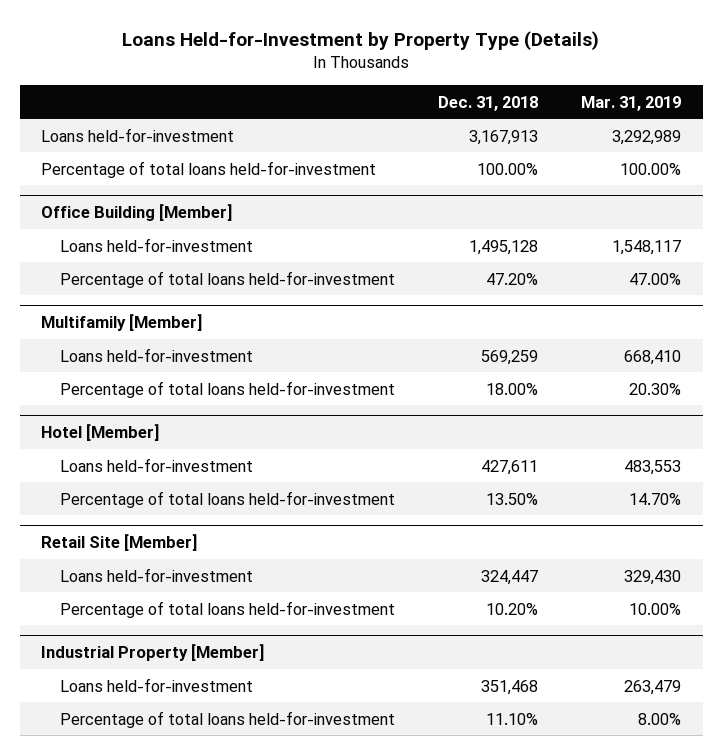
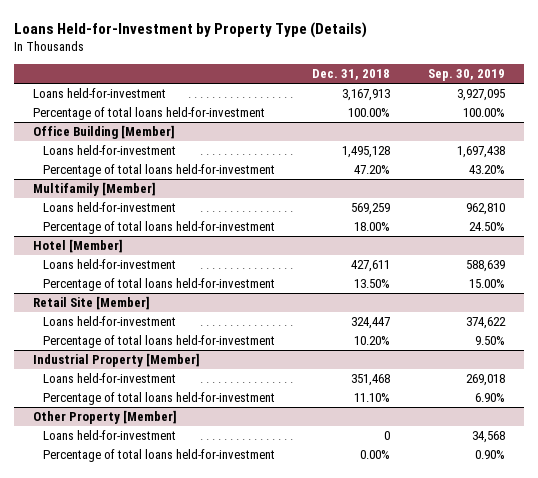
[581,95,682,111] Mar. 31, 2019 -> none
none -> [428,69,506,82] Sep. 30, 2019
none -> [32,410,177,425] Other Property [Member]
none -> [42,430,176,441] Loans held-for-investment
none -> [42,449,275,463] Percentage of total loans held-for-investment

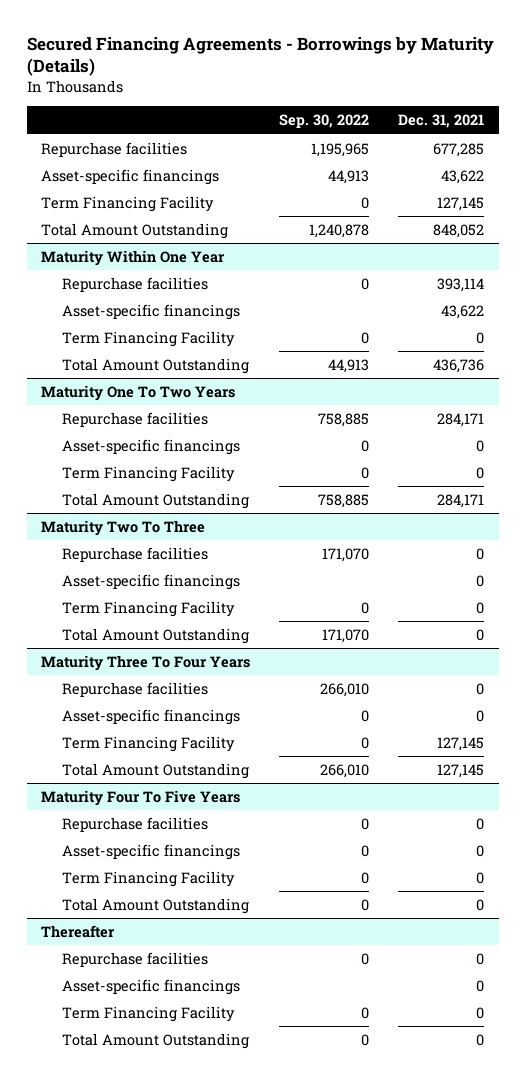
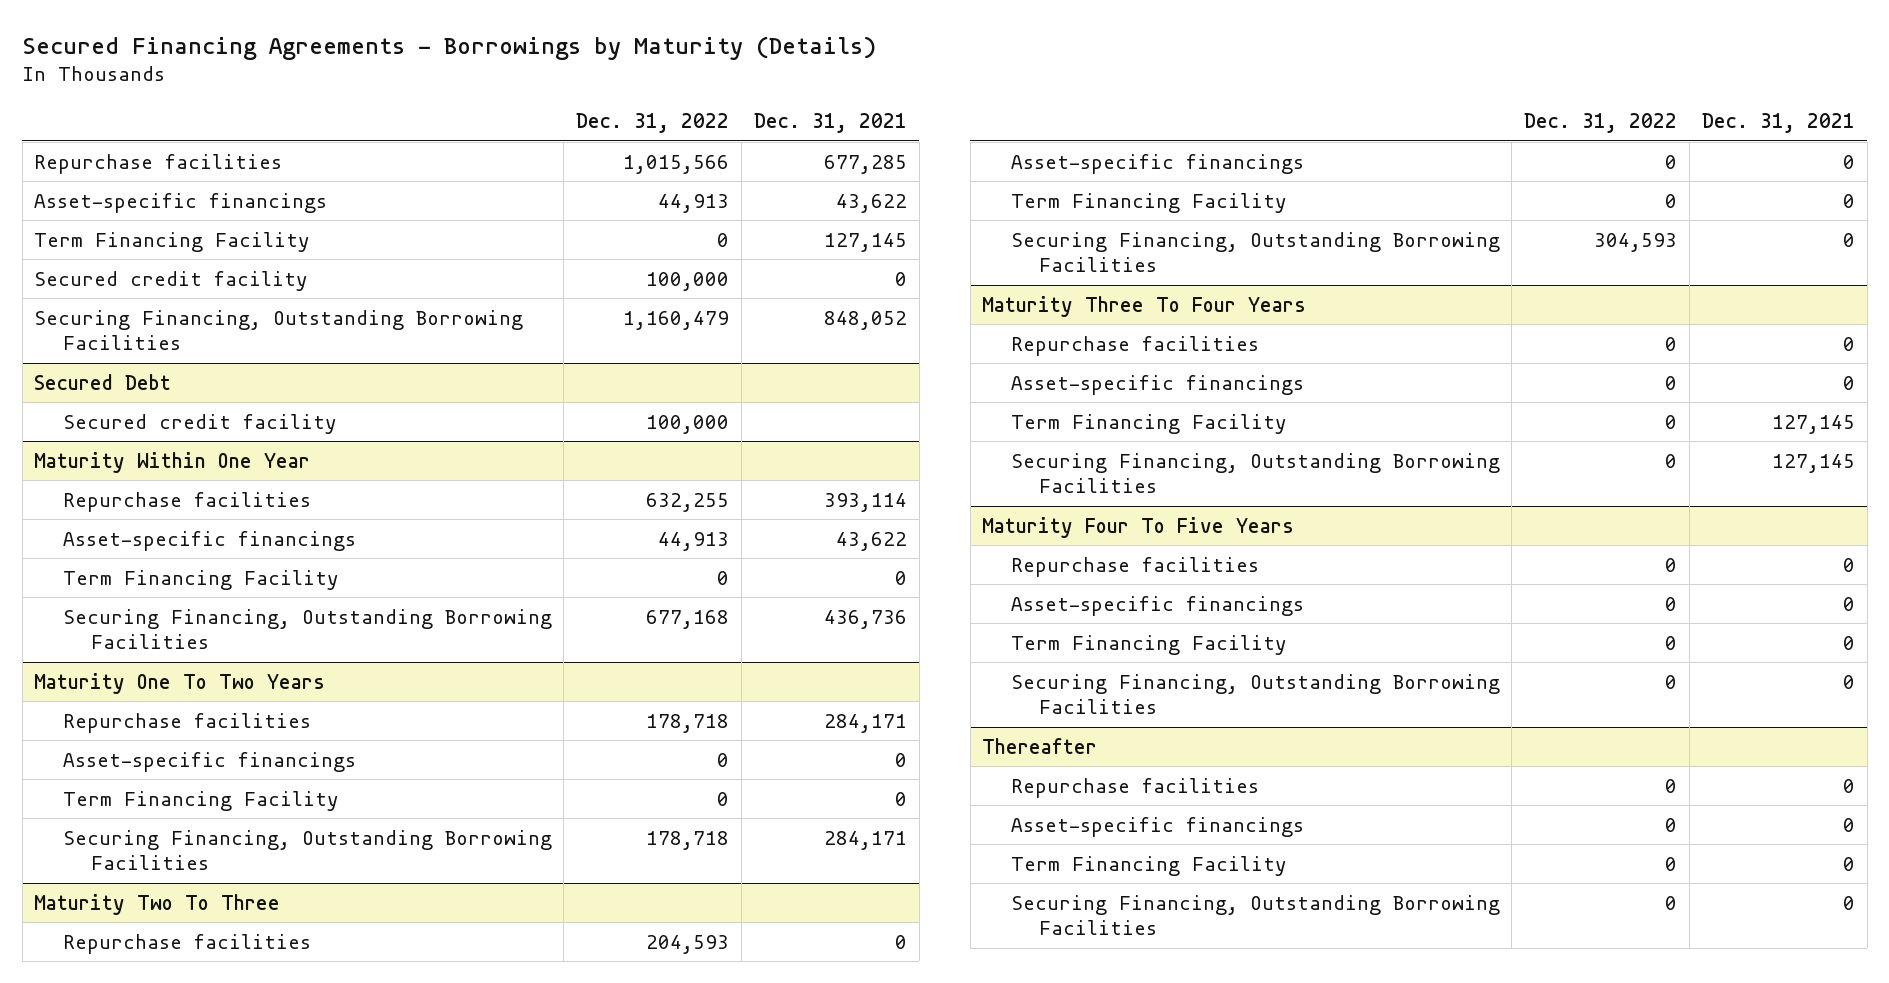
[279,114,370,129] Sep. 30, 2022 -> none
none -> [576,113,730,134] Dec. 31, 2022
none -> [34,270,309,291] Secured credit facility
[41,222,229,239] Total Amount Outstanding -> [34,309,524,351] Securing Financing, Outstanding Borrowing Facilities
none -> [34,373,172,390] Secured Debt
none -> [62,413,337,434] Secured credit facility
[62,357,250,374] Total Amount Outstanding -> [62,608,552,650] Securing Financing, Outstanding Borrowing Facilities
[62,492,250,509] Total Amount Outstanding -> [62,829,552,871] Securing Financing, Outstanding Borrowing Facilities
[62,627,250,644] Total Amount Outstanding -> none
none -> [1010,231,1500,273] Securing Financing, Outstanding Borrowing Facilities
[62,762,250,779] Total Amount Outstanding -> [1010,452,1500,494] Securing Financing, Outstanding Borrowing Facilities
[62,897,250,914] Total Amount Outstanding -> none
none -> [1010,673,1500,715] Securing Financing, Outstanding Borrowing Facilities
[62,1032,250,1049] Total Amount Outstanding -> none
none -> [1010,894,1500,936] Securing Financing, Outstanding Borrowing Facilities

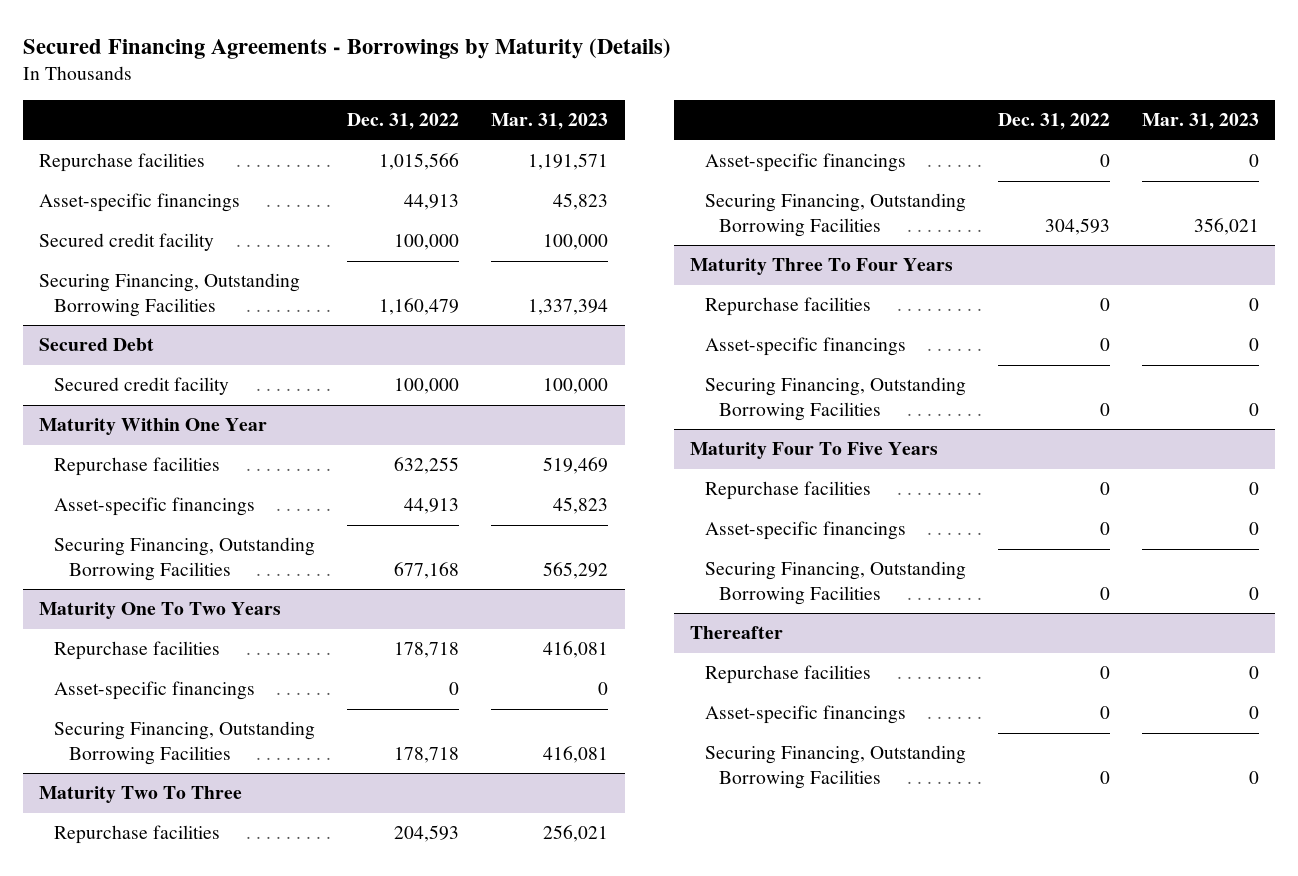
[753,113,907,134] Dec. 31, 2021 -> none
none -> [491,113,609,131] Mar. 31, 2023
[34,231,311,252] Term Financing Facility -> none
[62,569,339,590] Term Financing Facility -> none
[62,790,339,811] Term Financing Facility -> none
[1010,192,1287,213] Term Financing Facility -> none
[1010,413,1287,434] Term Financing Facility -> none
[1010,634,1287,655] Term Financing Facility -> none
[1010,855,1287,876] Term Financing Facility -> none

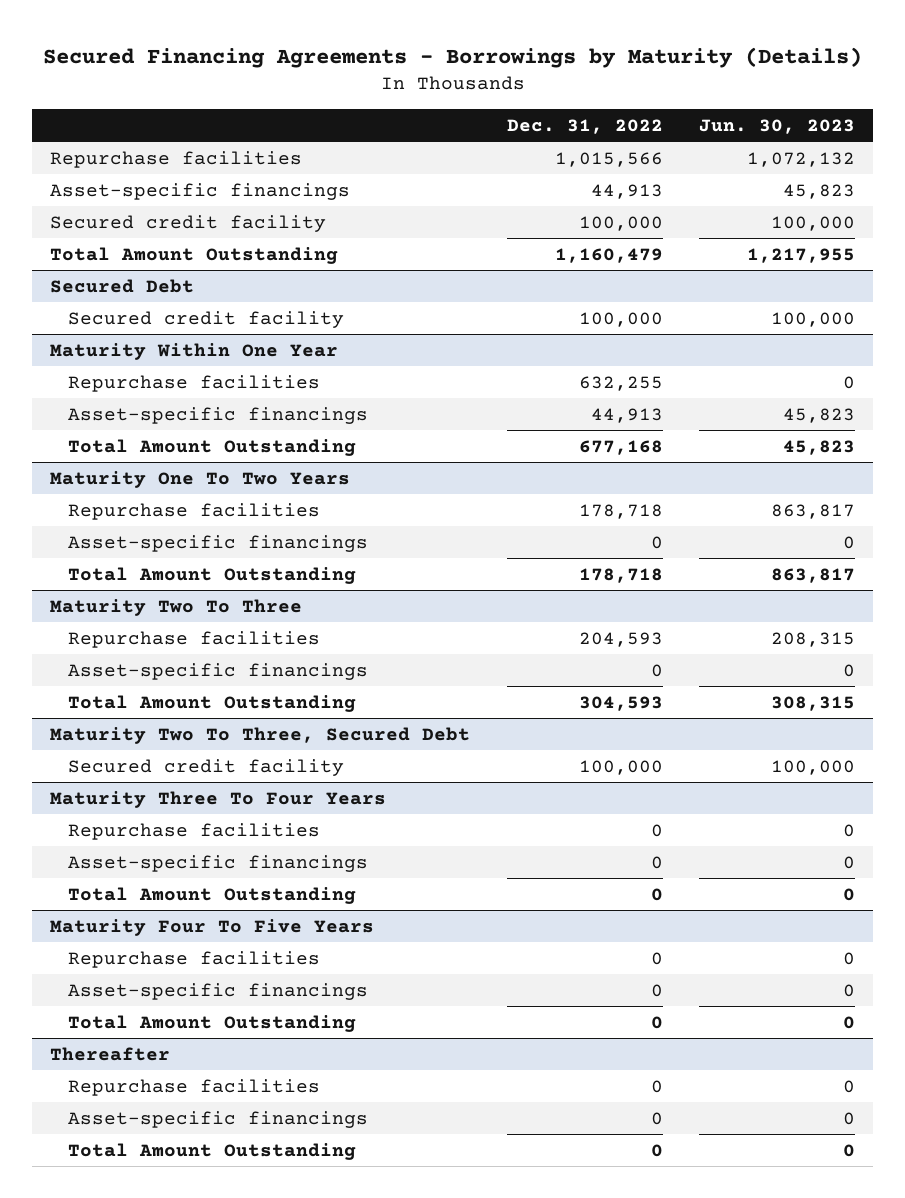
[491,113,609,131] Mar. 31, 2023 -> none
none -> [699,118,856,134] Jun. 30, 2023
[39,273,301,317] Securing Financing, Outstanding Borrowing Facilities -> [50,246,339,264] Total Amount Outstanding
[53,537,315,581] Securing Financing, Outstanding Borrowing Facilities -> [68,438,357,456] Total Amount Outstanding
[53,721,315,765] Securing Financing, Outstanding Borrowing Facilities -> [68,566,357,584] Total Amount Outstanding
[704,193,966,237] Securing Financing, Outstanding Borrowing Facilities -> [68,694,357,712] Total Amount Outstanding
none -> [50,726,471,744] Maturity Two To Three, Secured Debt
none -> [68,758,345,776] Secured credit facility
[704,377,966,421] Securing Financing, Outstanding Borrowing Facilities -> [68,886,357,904] Total Amount Outstanding
[704,561,966,605] Securing Financing, Outstanding Borrowing Facilities -> [68,1014,357,1032] Total Amount Outstanding
[704,745,966,789] Securing Financing, Outstanding Borrowing Facilities -> [68,1142,357,1160] Total Amount Outstanding

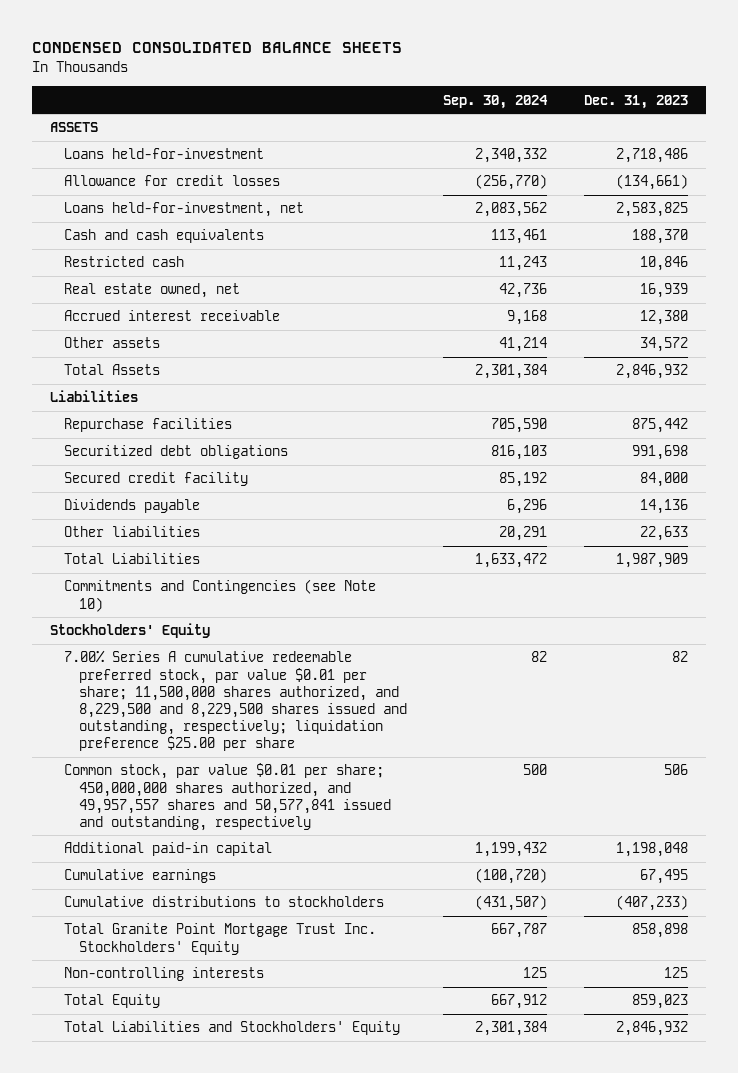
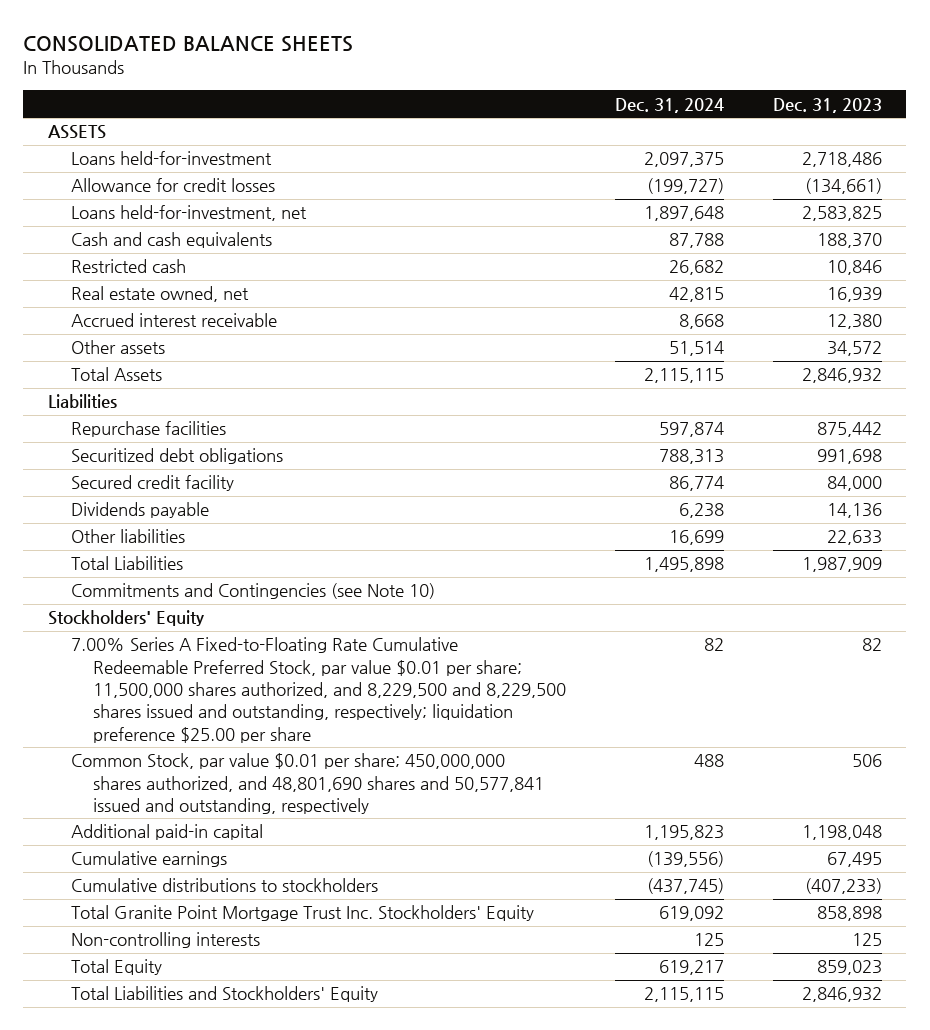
[31,42,402,54] CONDENSED CONSOLIDATED BALANCE SHEETS -> [23,36,354,53] CONSOLIDATED BALANCE SHEETS
[443,94,549,109] Sep. 30, 2024 -> none
none -> [615,97,725,113] Dec. 31, 2024
[64,650,407,751] 7.00% Series A cumulative redeemable preferred stock, par value $0.01 per share; 11,500,000 shares authorized, and 8,229,500 and 8,229,500 shares issued and outstanding, respectively; liquidation preference $25.00 per share -> [70,637,567,743] 7.00% Series A Fixed-to-Floating Rate Cumulative Redeemable Preferred Stock, par value $0.01 per share; 11,500,000 shares authorized, and 8,229,500 and 8,229,500 shares issued and outstanding, respectively; liquidation preference $25.00 per share
[64,763,391,831] Common stock, par value $0.01 per share; 450,000,000 shares authorized, and 49,957,557 shares and 50,577,841 issued and outstanding, respectively -> [70,753,545,814] Common Stock, par value $0.01 per share; 450,000,000 shares authorized, and 48,801,690 shares and 50,577,841 issued and outstanding, respectively

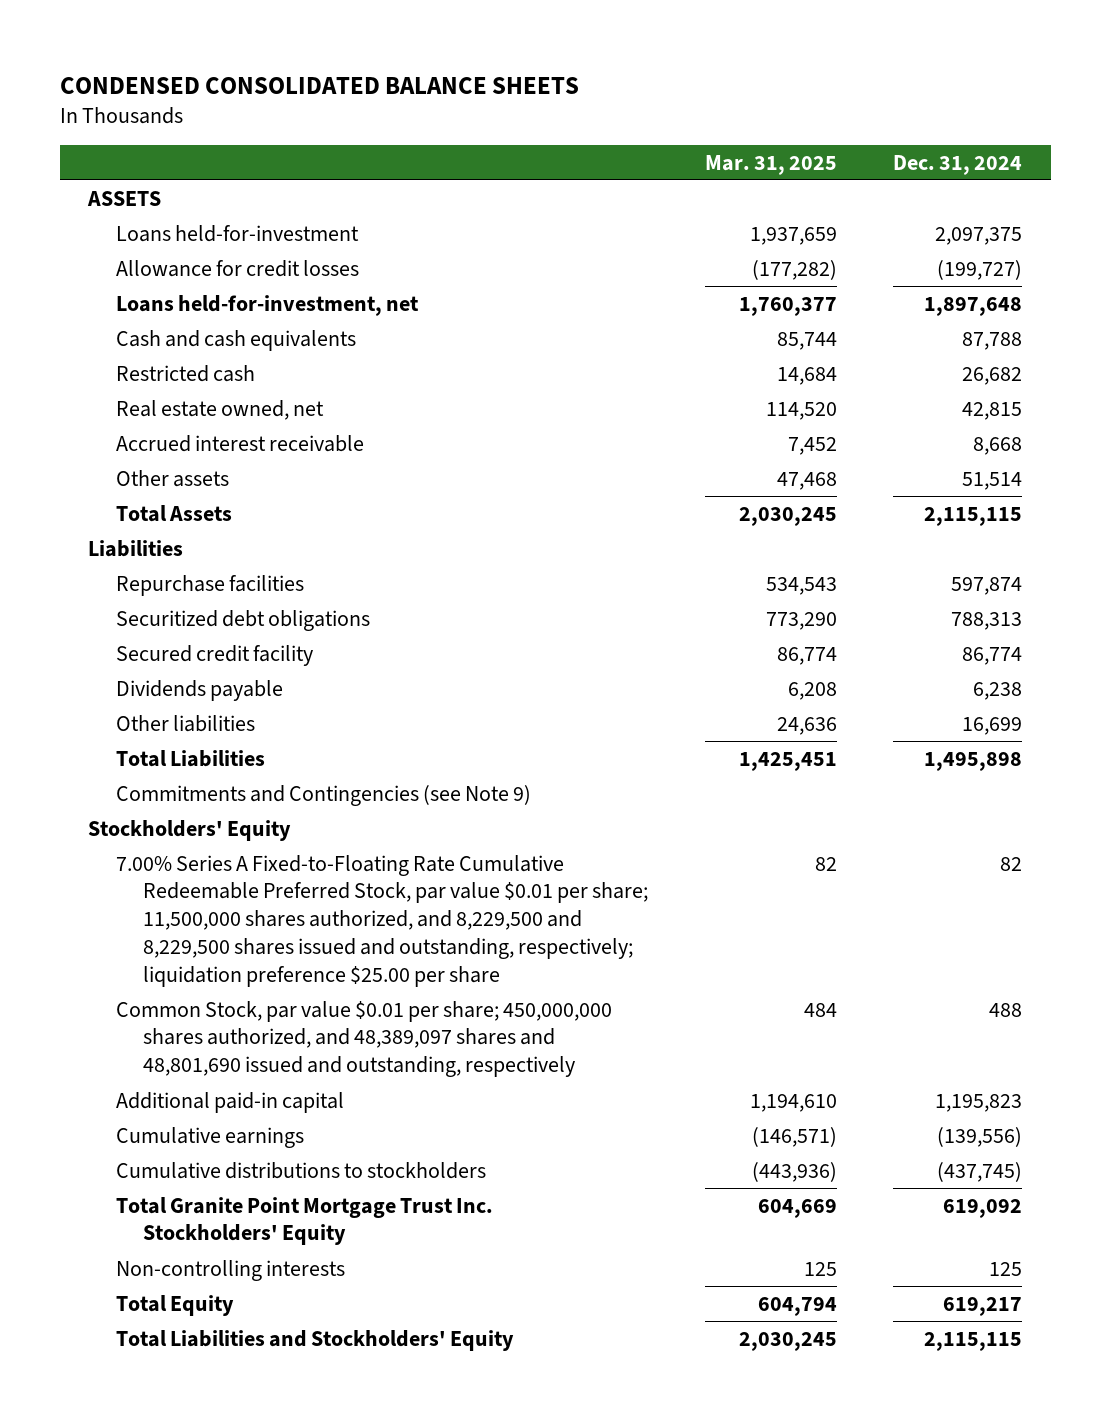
[23,36,354,53] CONSOLIDATED BALANCE SHEETS -> [59,76,579,94] CONDENSED CONSOLIDATED BALANCE SHEETS
[772,97,882,113] Dec. 31, 2023 -> none
none -> [704,154,837,175] Mar. 31, 2025
[70,583,435,600] Commitments and Contingencies (see Note 10) -> [115,784,531,806] Commitments and Contingencies (see Note 9)
[70,753,545,814] Common Stock, par value $0.01 per share; 450,000,000 shares authorized, and 48,801,690 shares and 50,577,841 issued and outstanding, respectively -> [115,1000,612,1078] Common Stock, par value $0.01 per share; 450,000,000 shares authorized, and 48,389,097 shares and 48,801,690 issued and outstanding, respectively

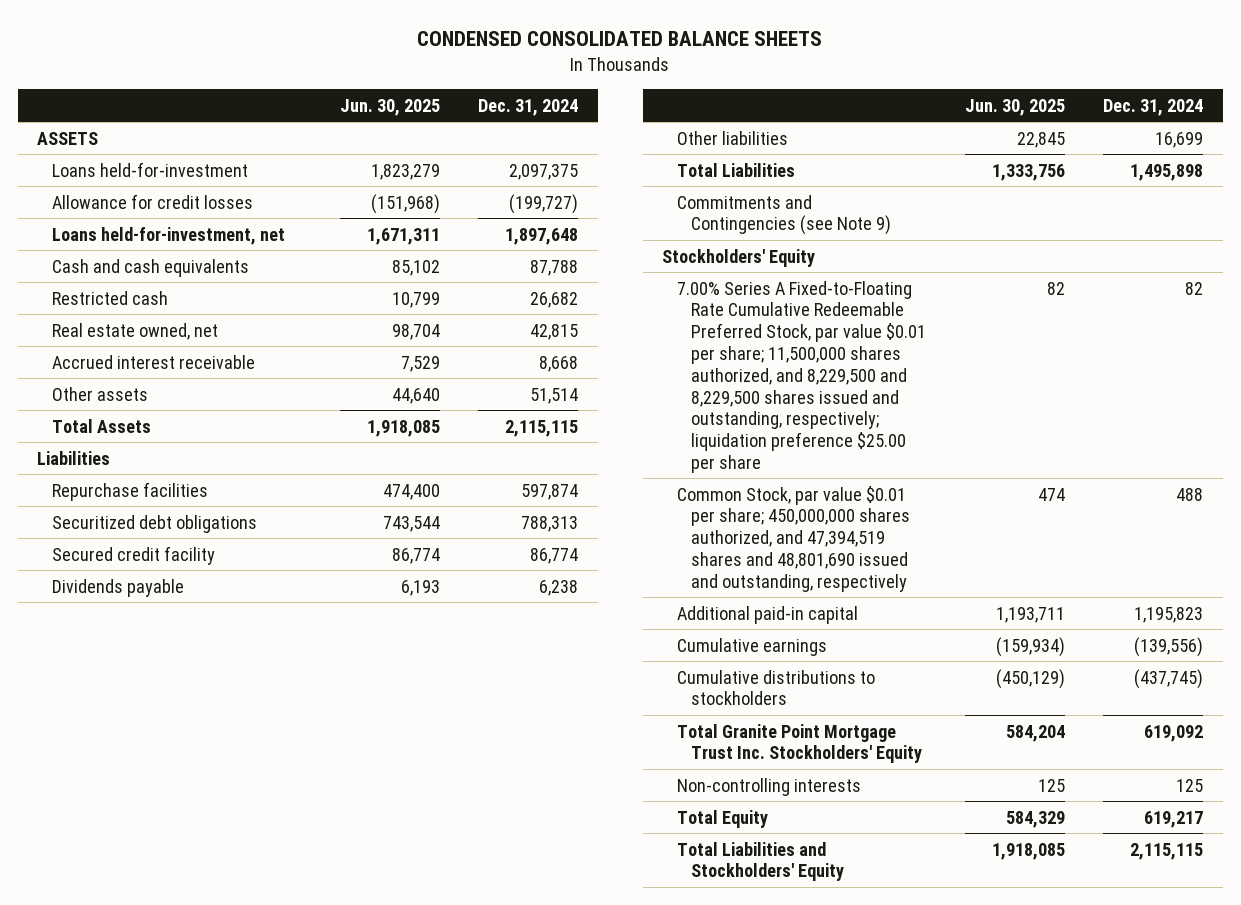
[704,154,837,175] Mar. 31, 2025 -> none
none -> [339,98,440,116] Jun. 30, 2025
[115,1000,612,1078] Common Stock, par value $0.01 per share; 450,000,000 shares authorized, and 48,389,097 shares and 48,801,690 issued and outstanding, respectively -> [676,485,911,592] Common Stock, par value $0.01 per share; 450,000,000 shares authorized, and 47,394,519 shares and 48,801,690 issued and outstanding, respectively

